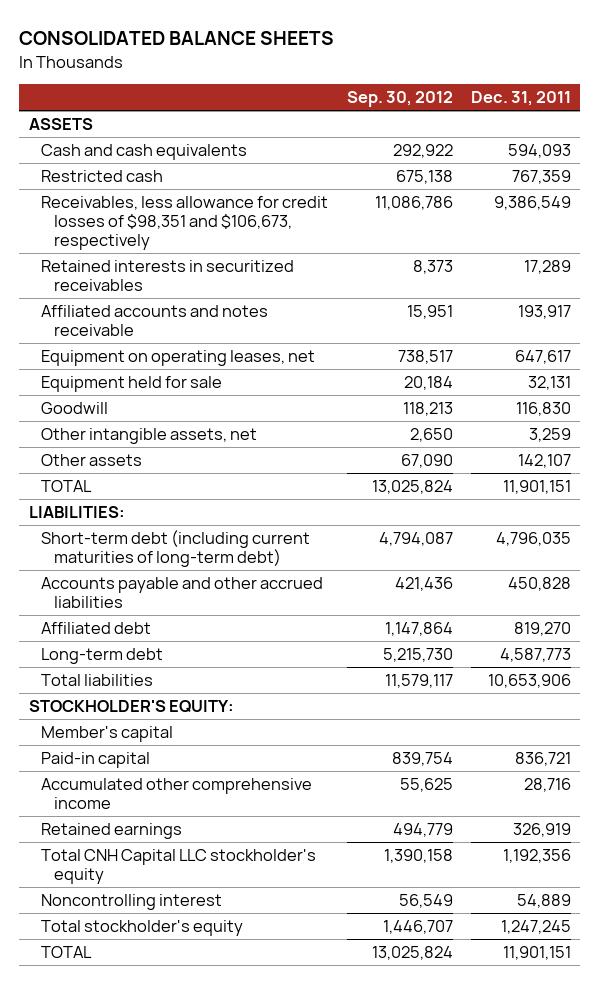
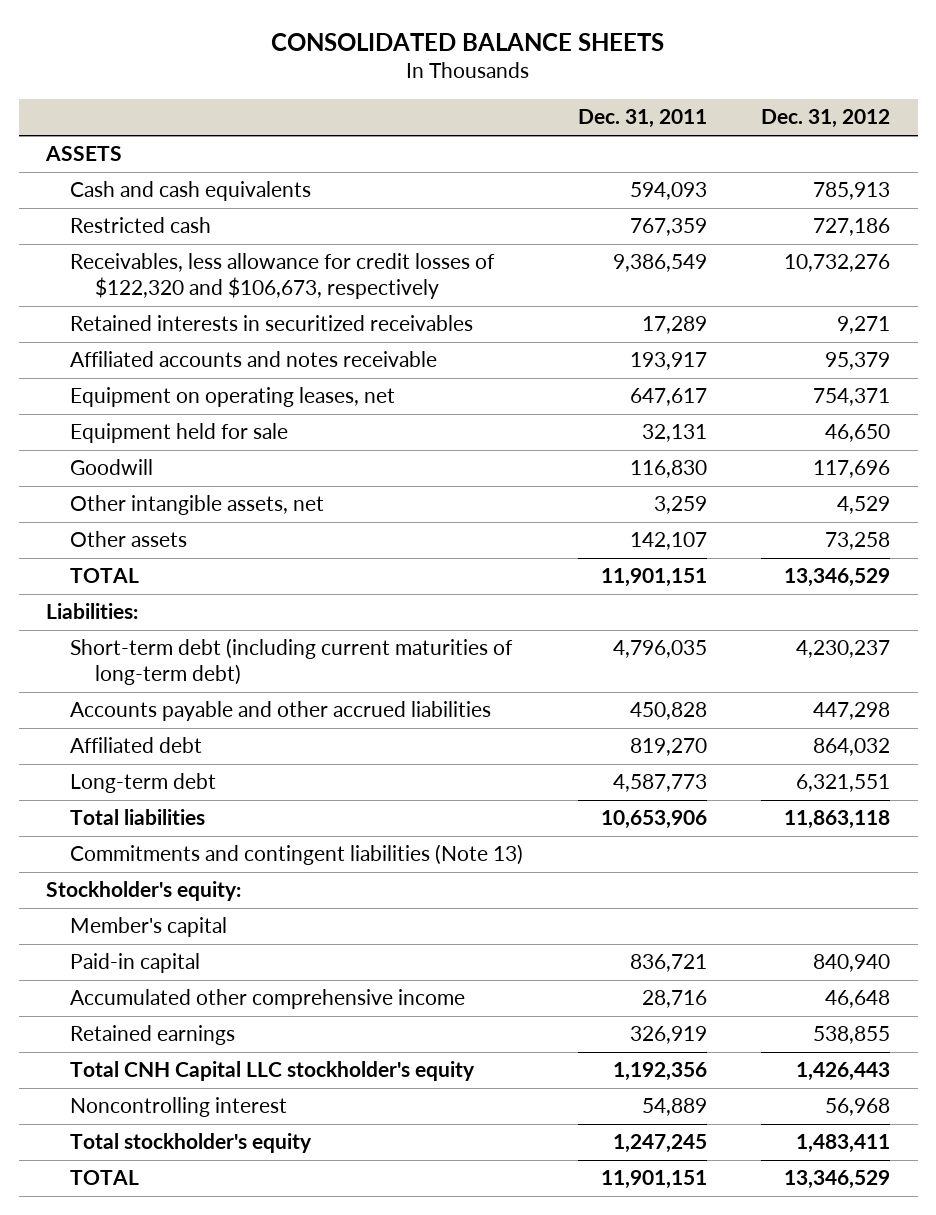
[346,91,453,108] Sep. 30, 2012 -> none
none -> [761,109,891,129] Dec. 31, 2012
[41,196,329,251] Receivables, less allowance for credit losses of $98,351 and $106,673, respectively -> [70,253,496,300] Receivables, less allowance for credit losses of $122,320 and $106,673, respectively
[28,506,125,519] LIABILITIES: -> [45,603,138,620] Liabilities:
none -> [70,844,524,866] Commitments and contingent liabilities (Note 13)
[28,700,234,714] STOCKHOLDER'S EQUITY: -> [45,881,241,902] Stockholder's equity:

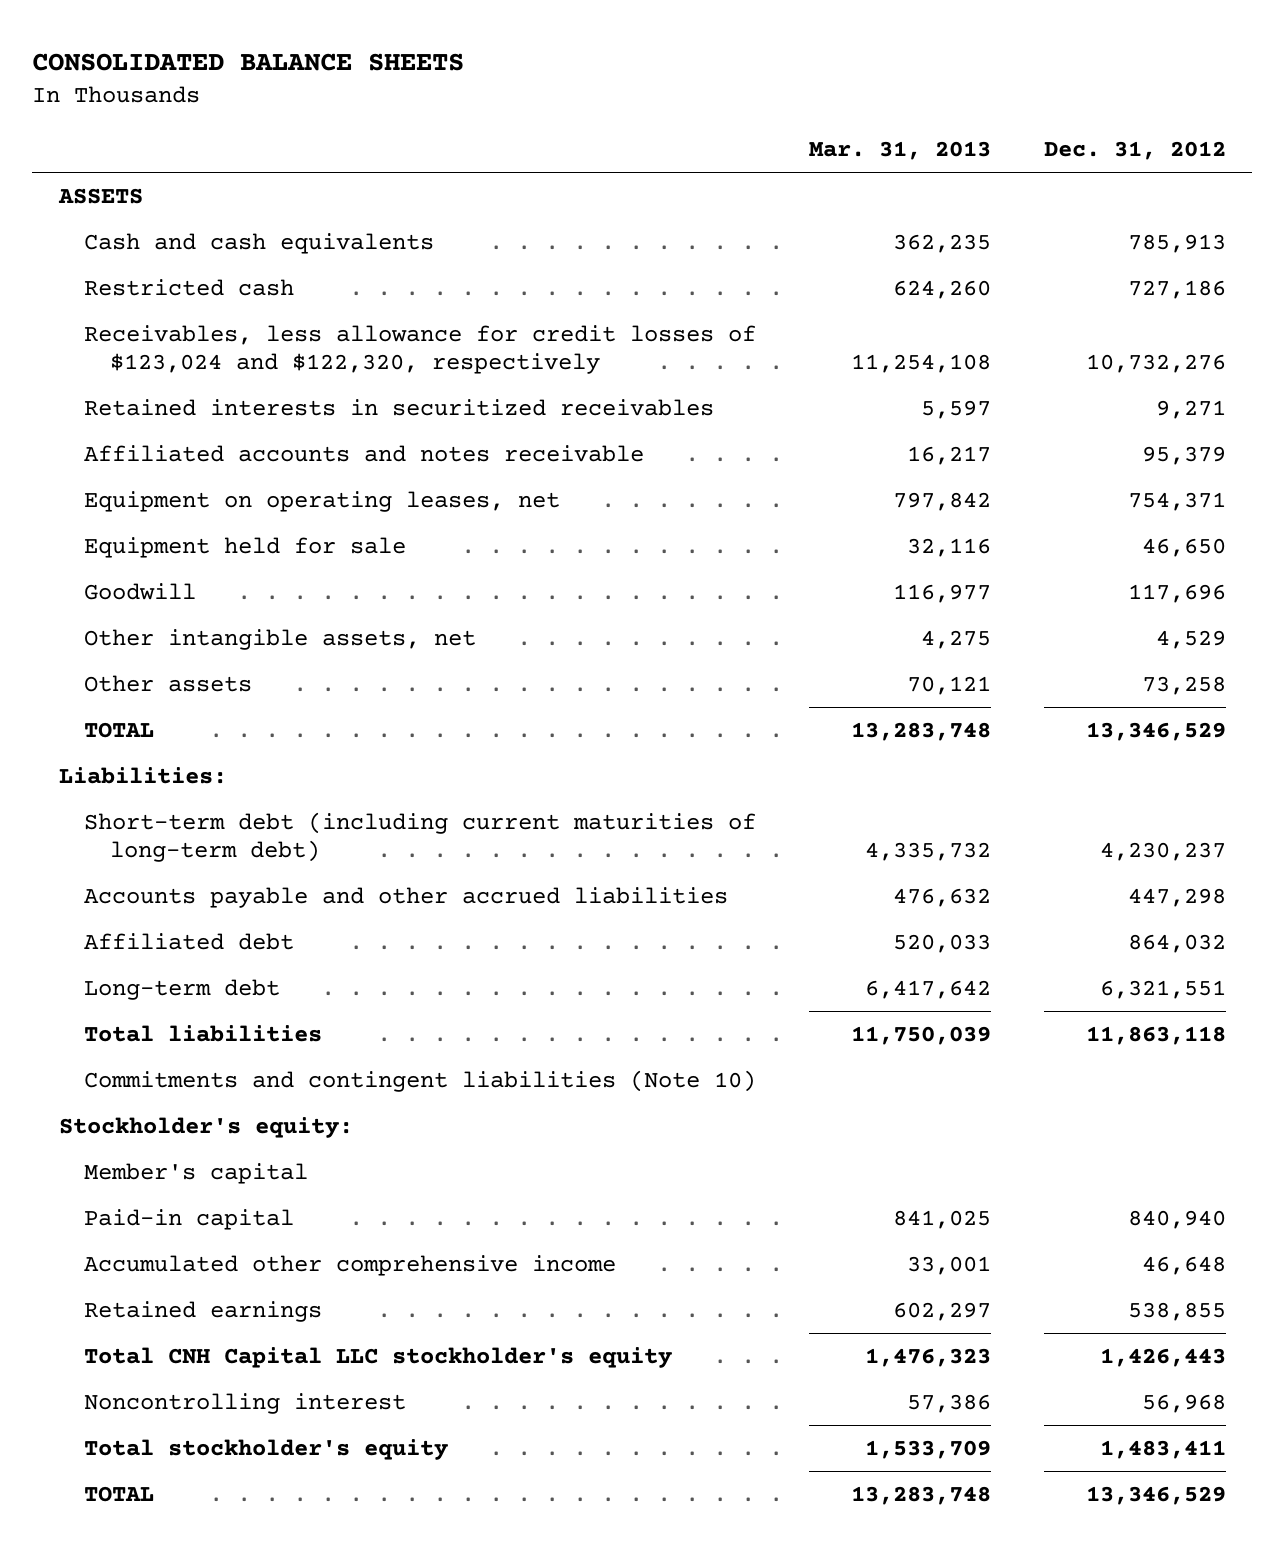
[577,109,707,129] Dec. 31, 2011 -> none
none -> [809,141,992,161] Mar. 31, 2013
[70,253,496,300] Receivables, less allowance for credit losses of $122,320 and $106,673, respectively -> [84,325,757,375] Receivables, less allowance for credit losses of $123,024 and $122,320, respectively
[70,844,524,866] Commitments and contingent liabilities (Note 13) -> [84,1070,757,1093] Commitments and contingent liabilities (Note 10)

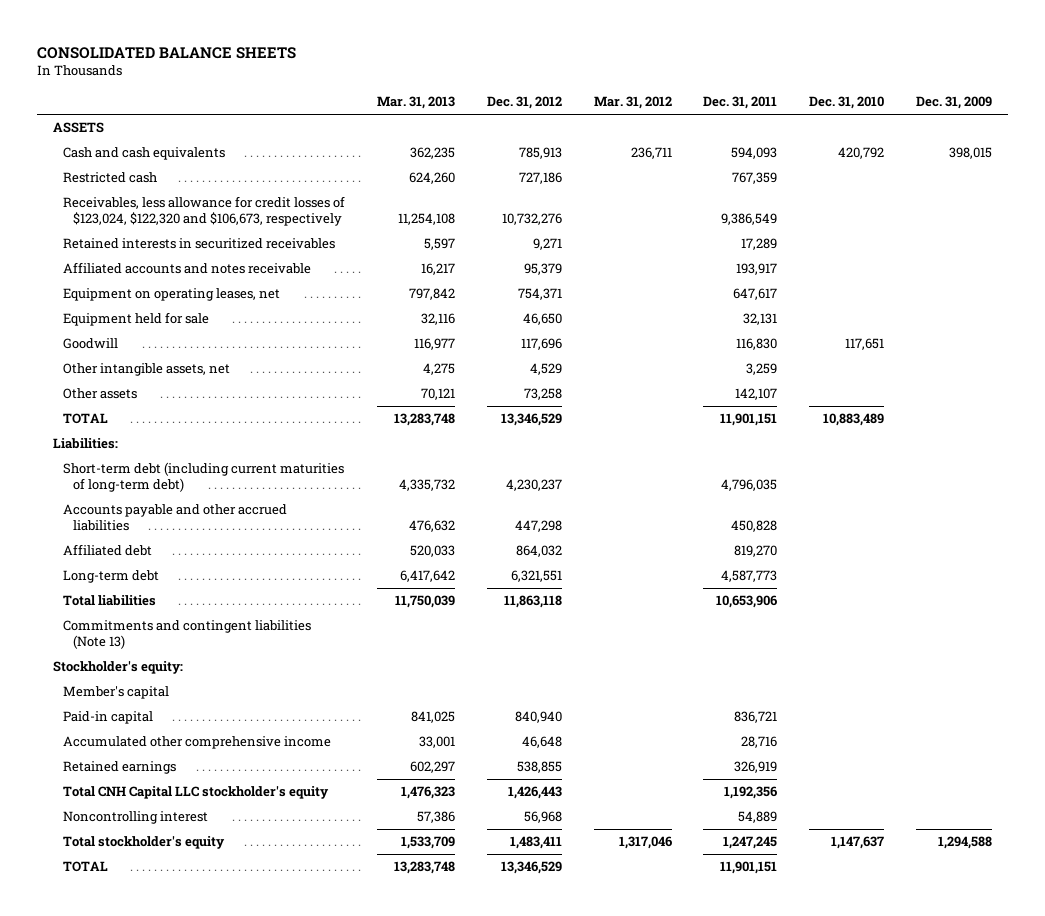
none -> [593,96,672,110] Mar. 31, 2012
none -> [703,96,778,110] Dec. 31, 2011
none -> [809,96,885,110] Dec. 31, 2010
none -> [916,96,993,110] Dec. 31, 2009
[84,325,757,375] Receivables, less allowance for credit losses of $123,024 and $122,320, respectively -> [62,196,345,227] Receivables, less allowance for credit losses of $123,024, $122,320 and $106,673, respectively
[84,1070,757,1093] Commitments and contingent liabilities (Note 10) -> [62,620,311,650] Commitments and contingent liabilities (Note 13)

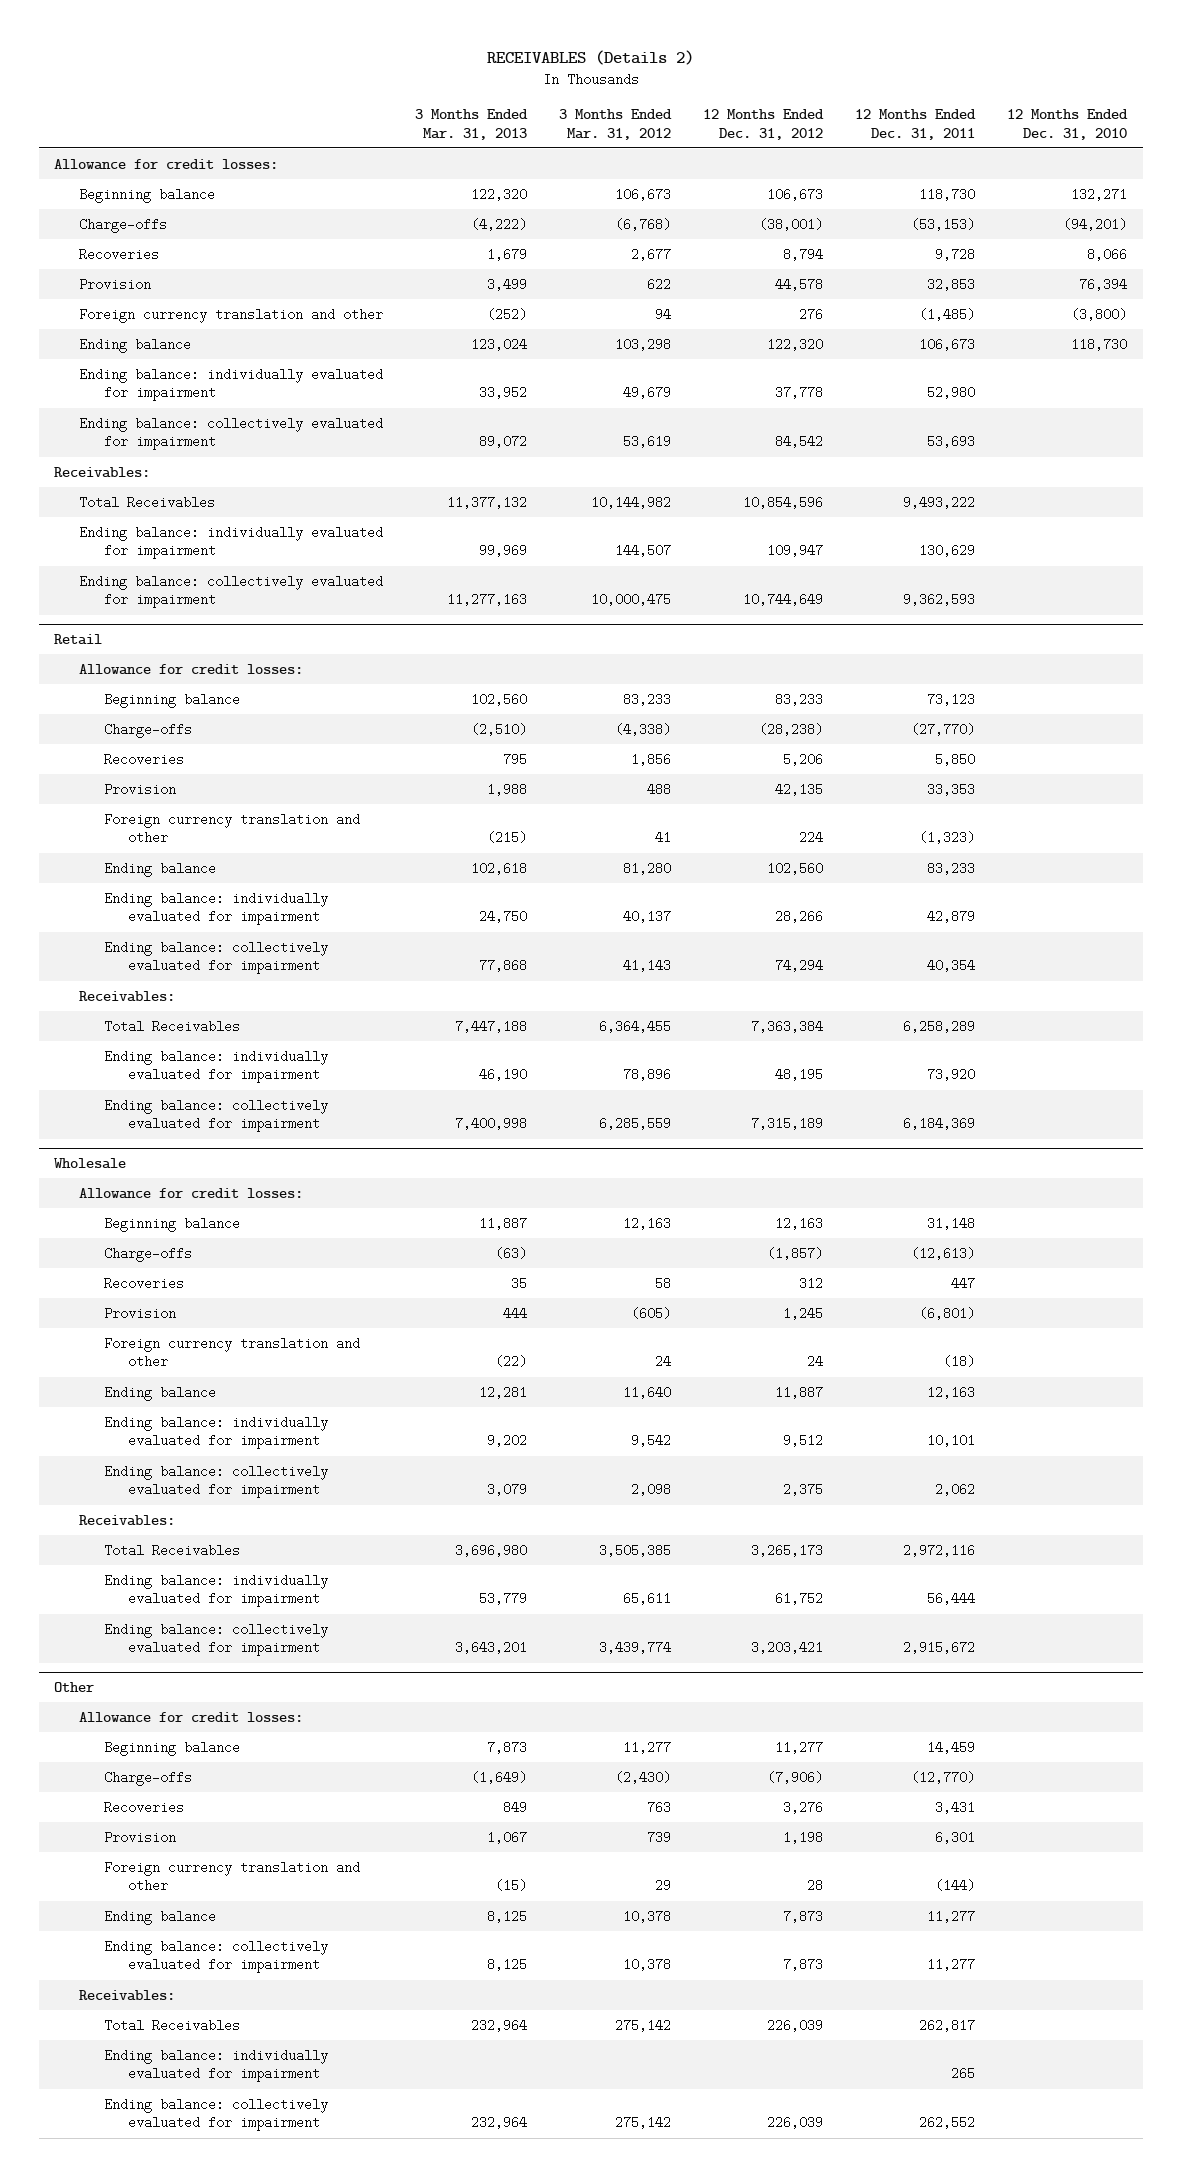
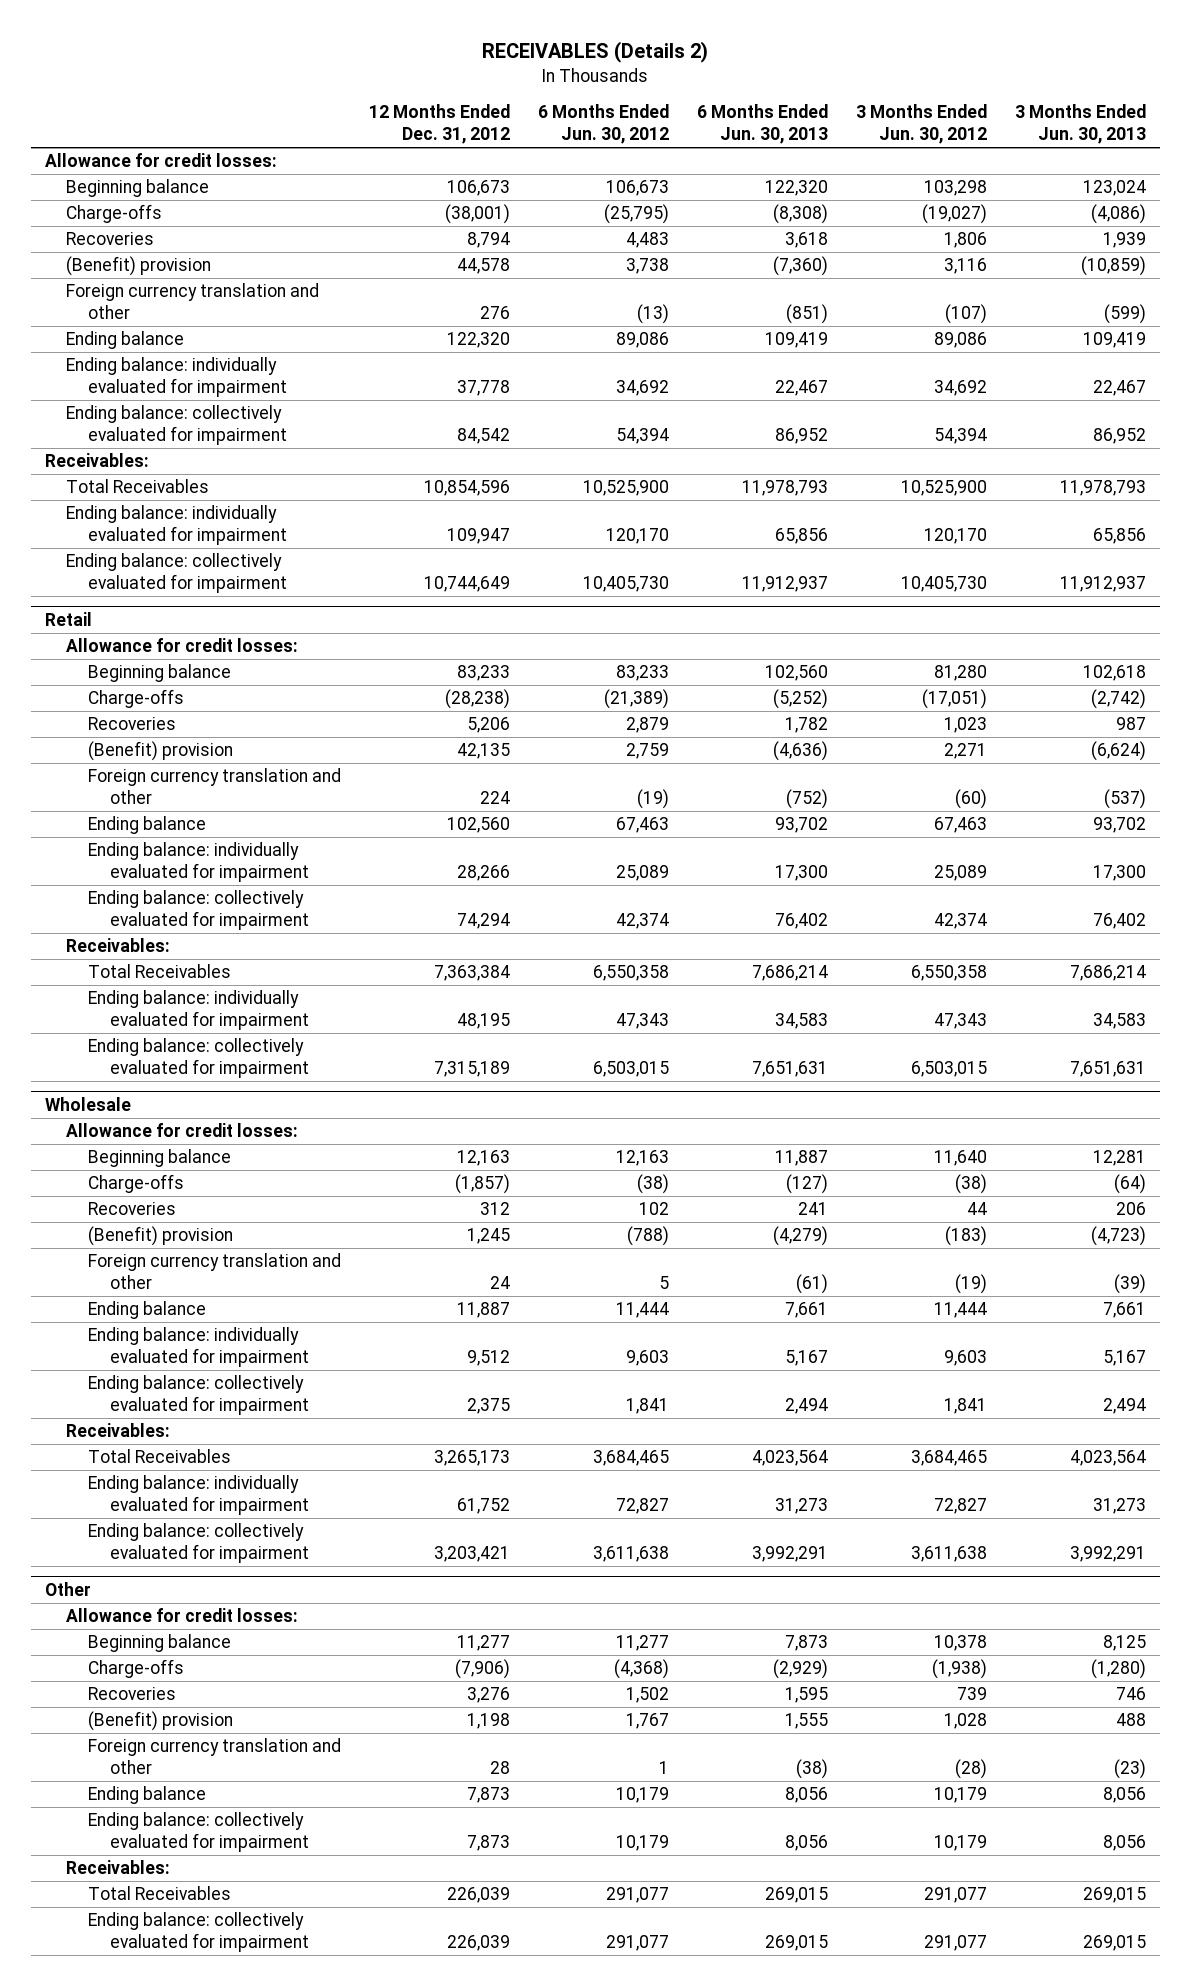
[415,109,529,140] 3 Months Ended Mar. 31, 2013 -> none
[558,109,672,140] 3 Months Ended Mar. 31, 2012 -> none
[854,109,976,140] 12 Months Ended Dec. 31, 2011 -> none
[1006,109,1128,140] 12 Months Ended Dec. 31, 2010 -> none
none -> [538,104,670,145] 6 Months Ended Jun. 30, 2012
none -> [697,104,829,145] 6 Months Ended Jun. 30, 2013
none -> [856,104,988,145] 3 Months Ended Jun. 30, 2012
none -> [1015,104,1147,145] 3 Months Ended Jun. 30, 2013
[79,277,152,291] Provision -> [66,256,212,277] (Benefit) provision
[103,782,176,796] Provision -> [88,741,234,762] (Benefit) provision
[103,1306,176,1320] Provision -> [88,1226,234,1247] (Benefit) provision
[103,1830,176,1844] Provision -> [88,1711,234,1732] (Benefit) provision
[103,2048,328,2083] Ending balance: individually evaluated for impairment -> none

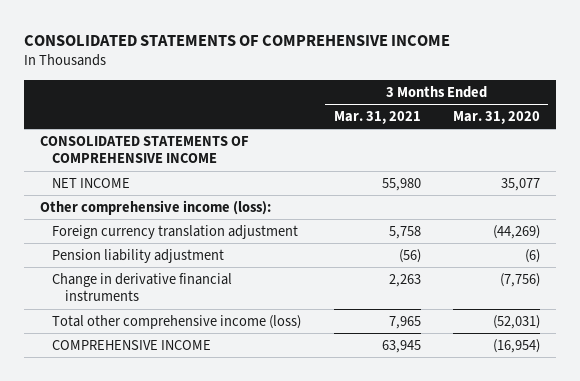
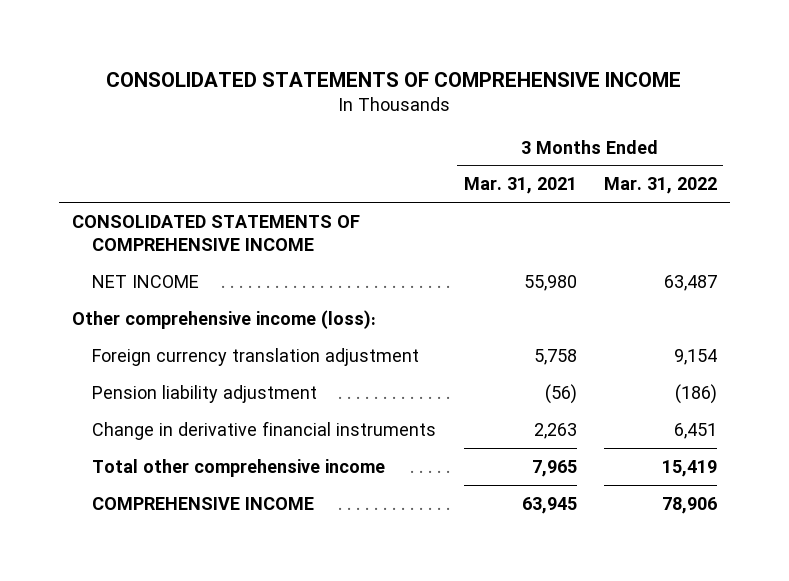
[452,110,540,124] Mar. 31, 2020 -> none
none -> [603,177,717,195] Mar. 31, 2022
[52,314,302,329] Total other comprehensive income (loss) -> [92,458,386,477] Total other comprehensive income

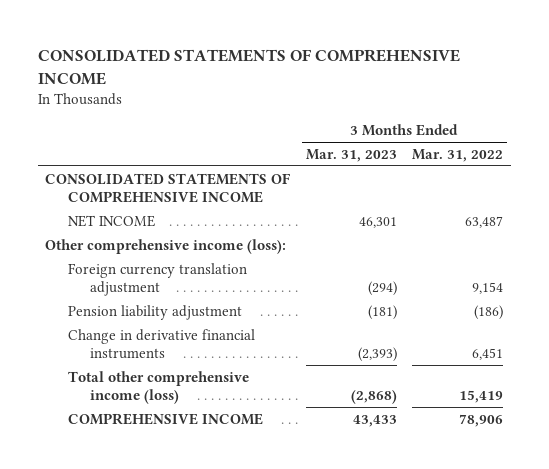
[463,177,577,195] Mar. 31, 2021 -> none
none -> [305,148,397,162] Mar. 31, 2023
[92,458,386,477] Total other comprehensive income -> [67,370,249,405] Total other comprehensive income (loss)

